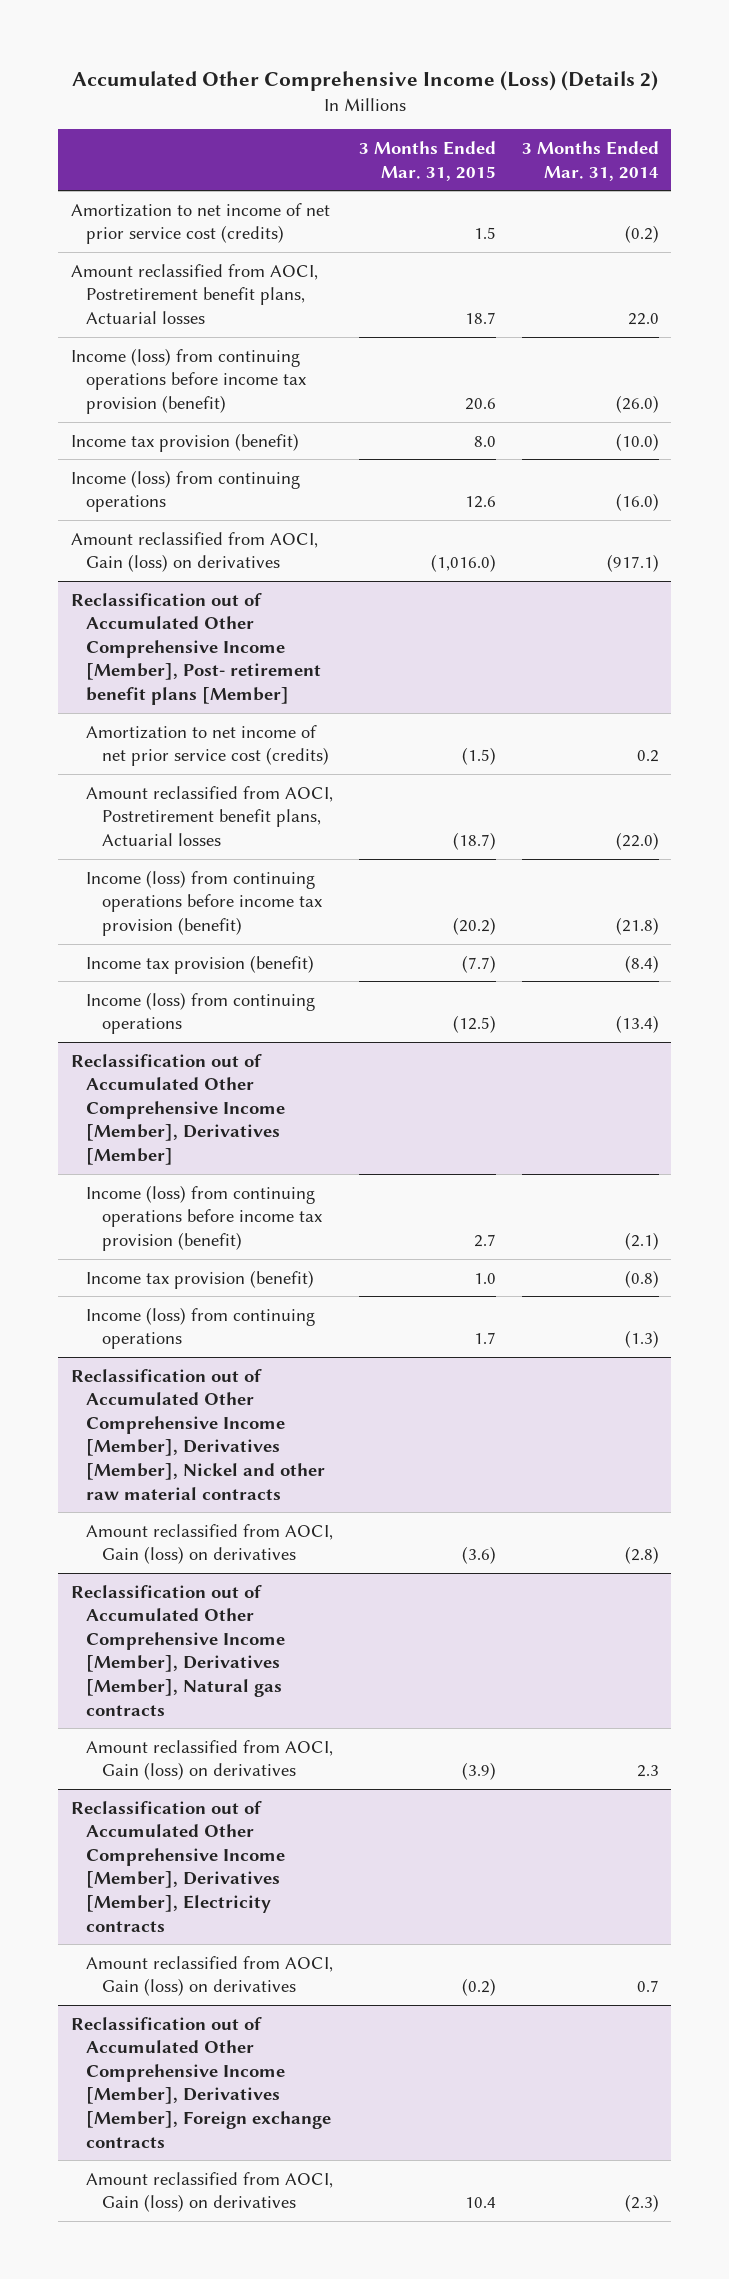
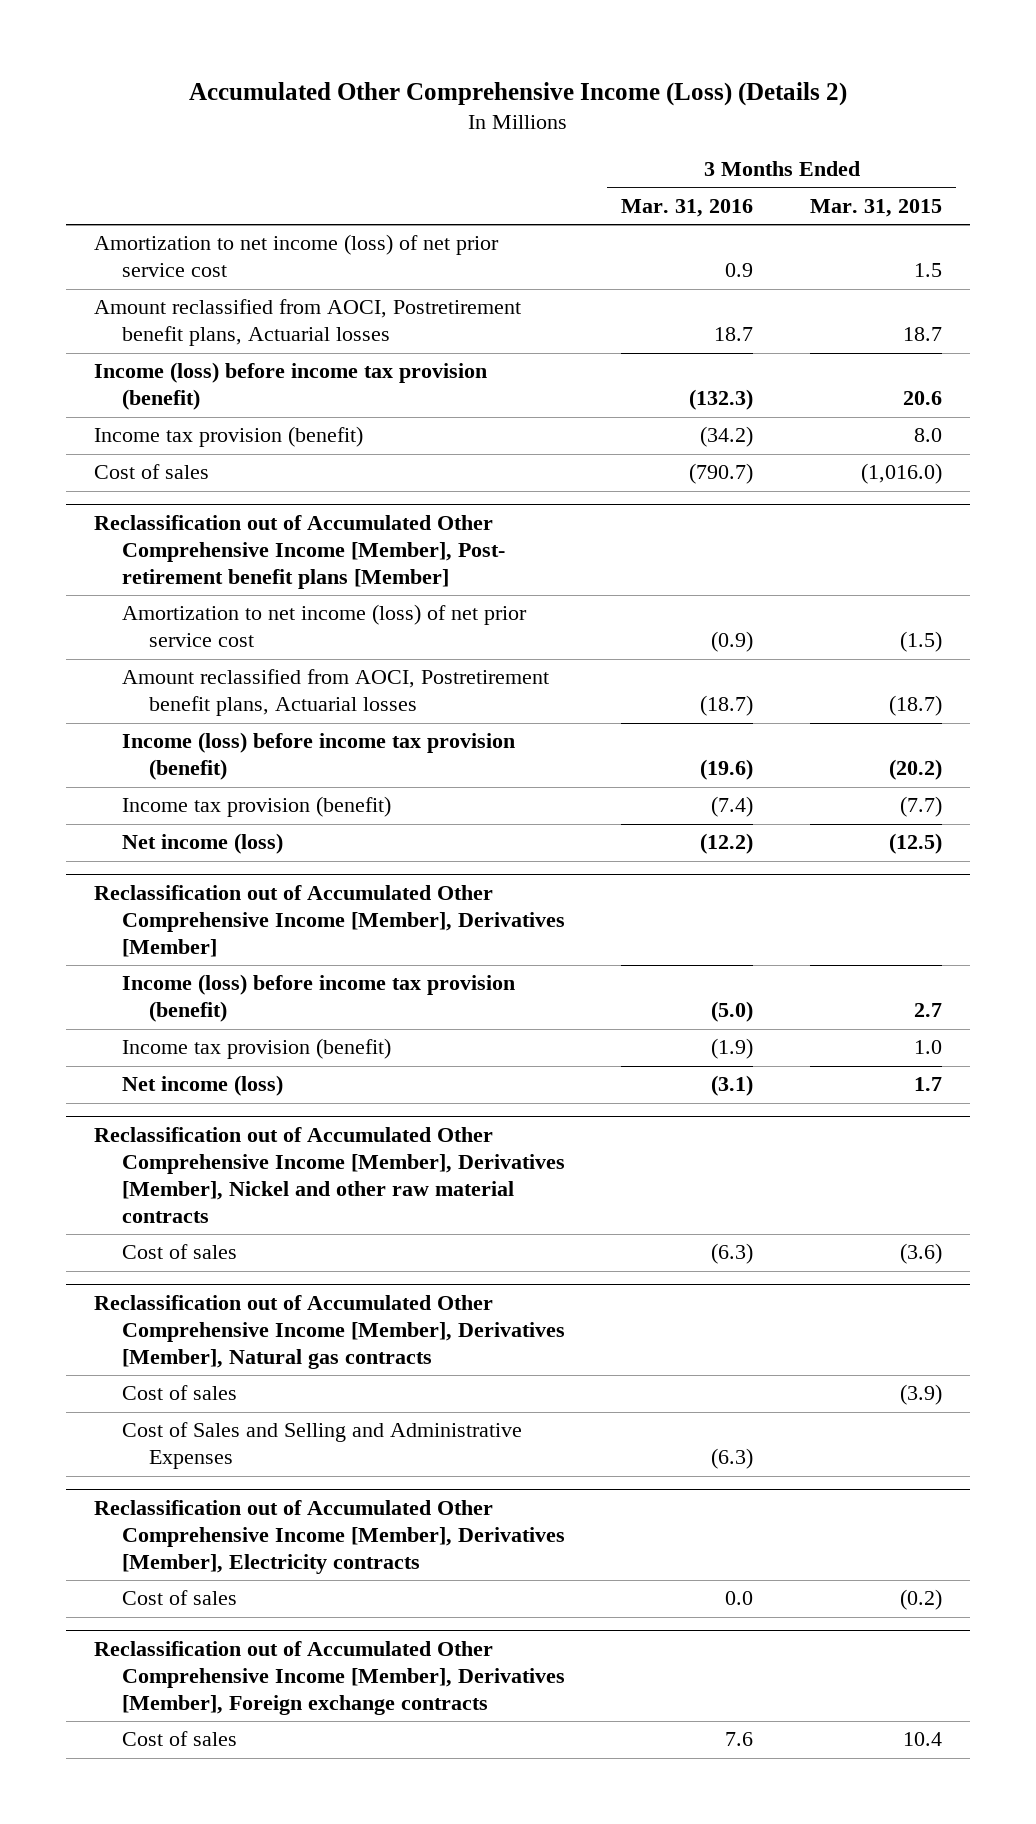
[521,141,659,181] 3 Months Ended Mar. 31, 2014 -> none
none -> [621,199,754,218] Mar. 31, 2016
[70,202,330,245] Amortization to net income of net prior service cost (credits) -> [94,234,500,278] Amortization to net income (loss) of net prior service cost
[70,347,307,414] Income (loss) from continuing operations before income tax provision (benefit) -> [94,362,488,411] Income (loss) before income tax provision (benefit)
[70,469,300,513] Income (loss) from continuing operations -> none
[70,531,318,573] Amount reclassified from AOCI, Gain (loss) on derivatives -> [94,464,210,480] Cost of sales
[86,724,329,767] Amortization to net income of net prior service cost (credits) -> [121,604,527,648] Amortization to net income (loss) of net prior service cost
[86,869,322,936] Income (loss) from continuing operations before income tax provision (benefit) -> [121,732,515,781] Income (loss) before income tax provision (benefit)
[86,991,316,1035] Income (loss) from continuing operations -> [121,833,283,855] Net income (loss)
[86,1184,322,1251] Income (loss) from continuing operations before income tax provision (benefit) -> [121,974,515,1023] Income (loss) before income tax provision (benefit)
[86,1306,316,1350] Income (loss) from continuing operations -> [121,1075,283,1097] Net income (loss)
[86,1523,334,1565] Amount reclassified from AOCI, Gain (loss) on derivatives -> [121,1244,237,1260] Cost of sales
[86,1739,334,1781] Amount reclassified from AOCI, Gain (loss) on derivatives -> [121,1385,237,1401] Cost of sales
none -> [121,1422,522,1470] Cost of Sales and Selling and Administrative Expenses
[86,1955,334,1997] Amount reclassified from AOCI, Gain (loss) on derivatives -> [121,1590,237,1606] Cost of sales
[86,2171,334,2213] Amount reclassified from AOCI, Gain (loss) on derivatives -> [121,1731,237,1747] Cost of sales

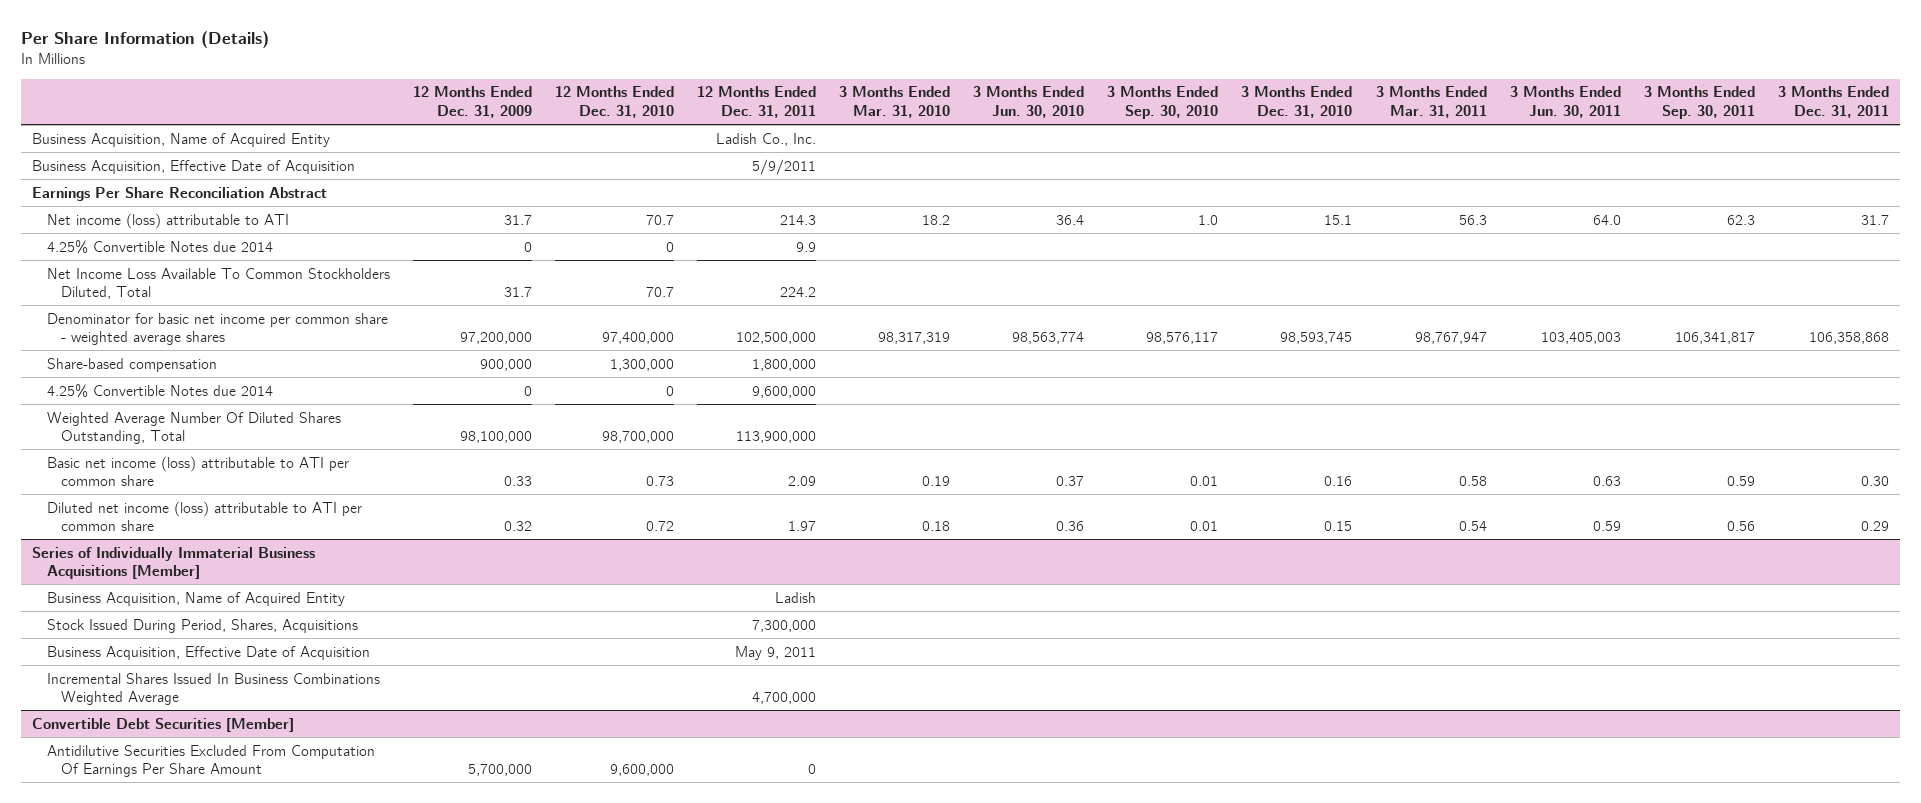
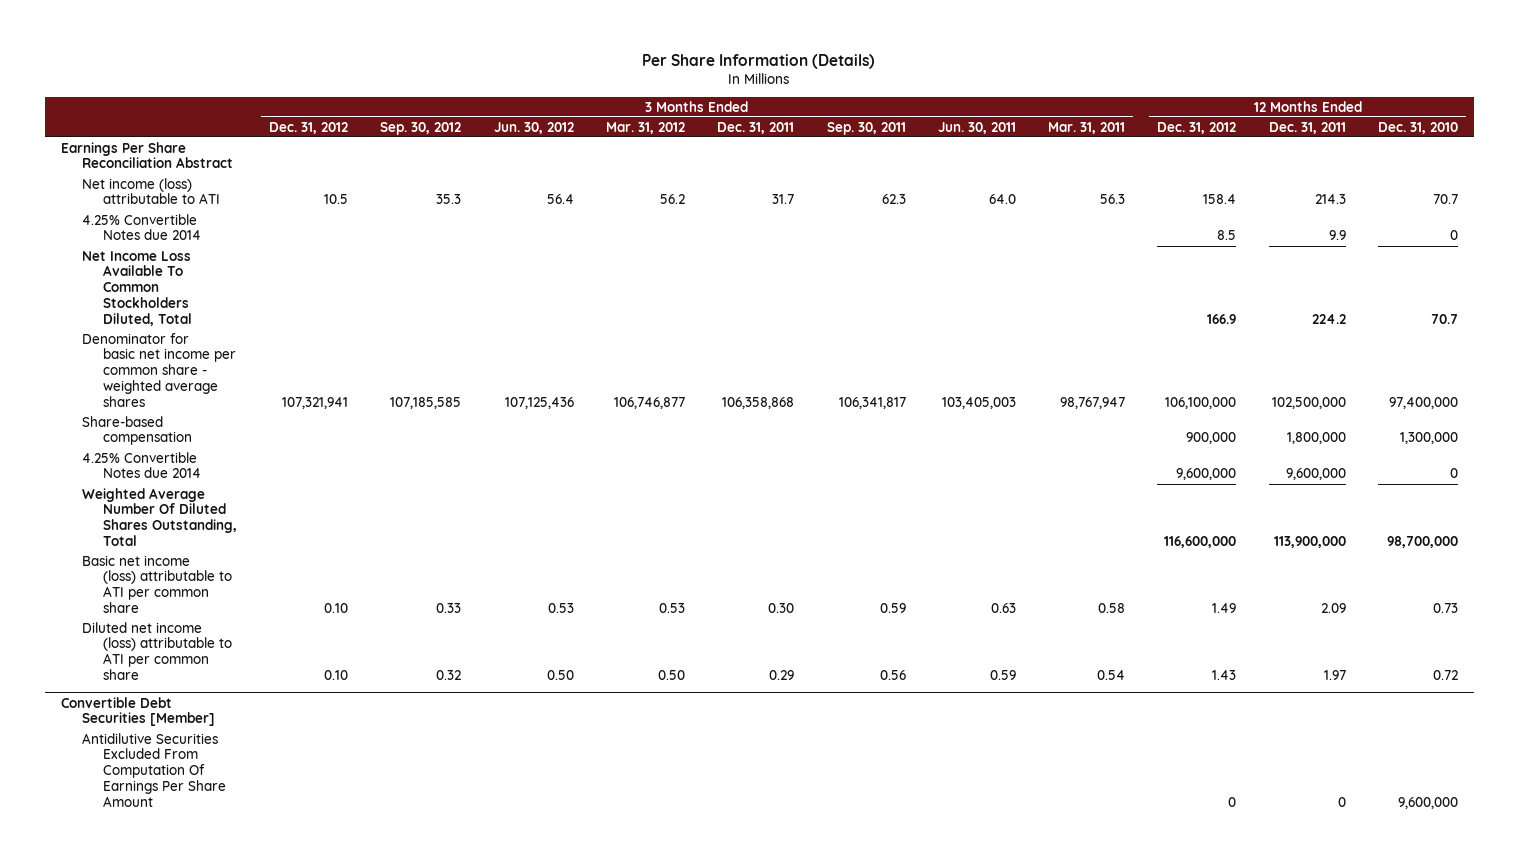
[412,86,532,118] 12 Months Ended Dec. 31, 2009 -> none
[839,86,951,118] 3 Months Ended Mar. 31, 2010 -> none
[973,86,1085,118] 3 Months Ended Jun. 30, 2010 -> none
[1107,86,1219,119] 3 Months Ended Sep. 30, 2010 -> none
[1241,86,1353,118] 3 Months Ended Dec. 31, 2010 -> none
none -> [269,121,349,134] Dec. 31, 2012
none -> [380,121,462,135] Sep. 30, 2012
none -> [493,121,574,134] Jun. 30, 2012
none -> [605,121,685,134] Mar. 31, 2012
none -> [1157,121,1237,134] Dec. 31, 2012
[32,132,331,147] Business Acquisition, Name of Acquired Entity -> none
[32,159,356,174] Business Acquisition, Effective Date of Acquisition -> none
[32,546,316,579] Series of Individually Immaterial Business Acquisitions [Member] -> none
[46,591,345,606] Business Acquisition, Name of Acquired Entity -> none
[46,618,358,633] Stock Issued During Period, Shares, Acquisitions -> none
[46,645,370,660] Business Acquisition, Effective Date of Acquisition -> none
[46,672,380,705] Incremental Shares Issued In Business Combinations Weighted Average -> none

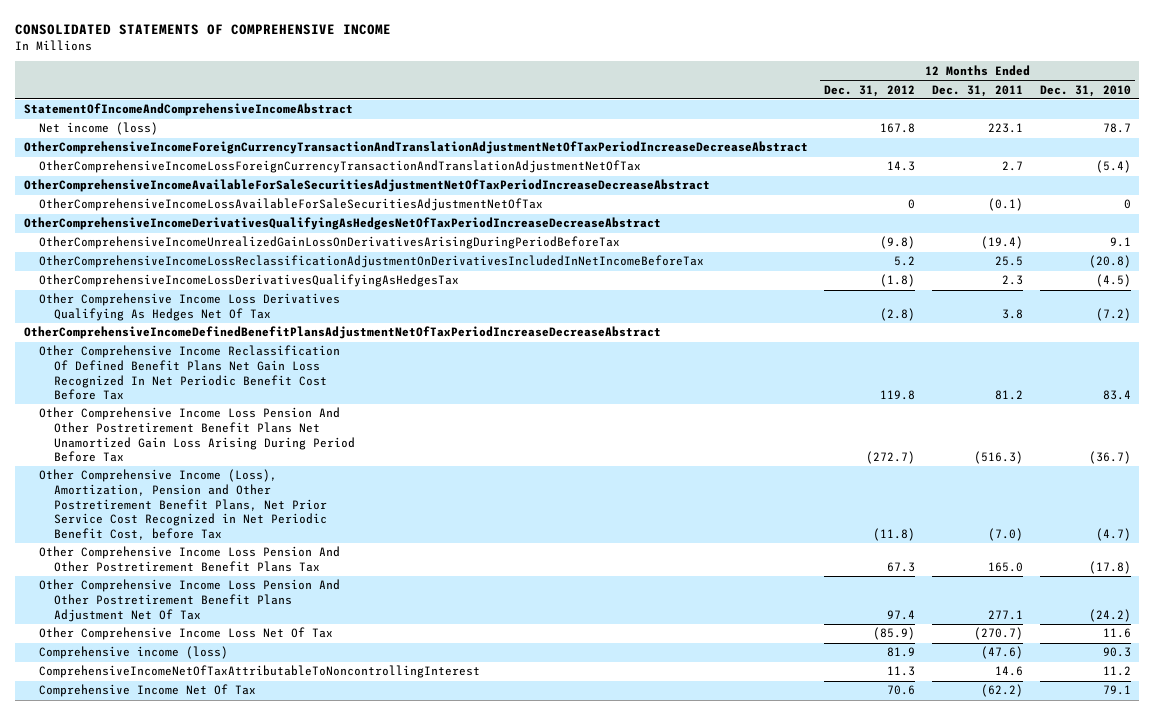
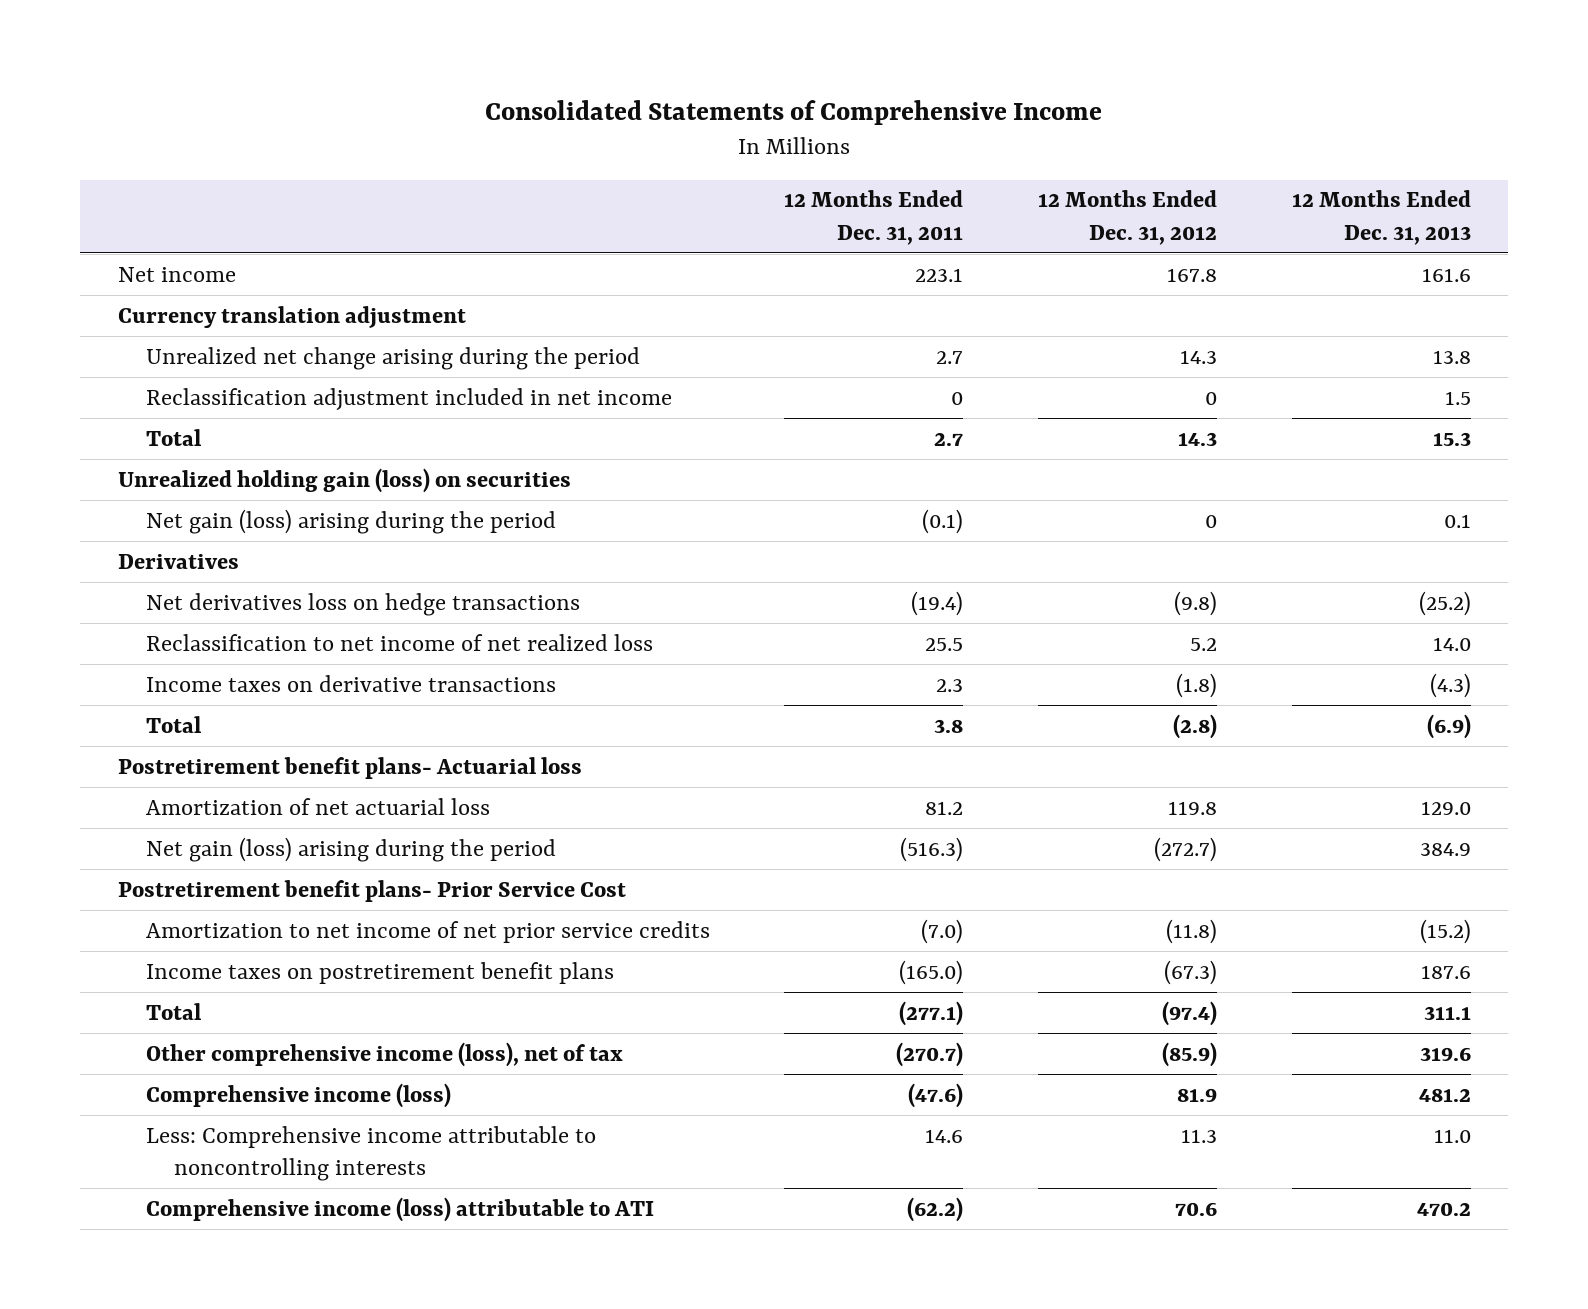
[15,23,392,35] CONSOLIDATED STATEMENTS OF COMPREHENSIVE INCOME -> [485,99,1103,125] Consolidated Statements of Comprehensive Income
[1039,84,1131,97] Dec. 31, 2010 -> none
none -> [1291,190,1471,245] 12 Months Ended Dec. 31, 2013
[23,103,353,117] StatementOfIncomeAndComprehensiveIncomeAbstract -> none
[23,326,661,340] OtherComprehensiveIncomeDefinedBenefitPlansAdjustmentNetOfTaxPeriodIncreaseDecreaseAbstract -> none
[38,579,340,622] Other Comprehensive Income Loss Pension And Other Postretirement Benefit Plans Adjustment Net Of Tax -> none
[38,122,158,136] Net income (loss) -> [117,266,236,282] Net income
[23,141,808,155] OtherComprehensiveIncomeForeignCurrencyTransactionAndTranslationAdjustmentNetOfTaxPeriodIncreaseDecreaseAbstract -> [117,305,466,328] Currency translation adjustment
none -> [145,346,640,370] Unrealized net change arising during the period
none -> [145,387,672,410] Reclassification adjustment included in net income
[38,160,641,174] OtherComprehensiveIncomeLossForeignCurrencyTransactionAndTranslationAdjustmentNetOfTax -> [145,428,201,446] Total
[23,179,710,193] OtherComprehensiveIncomeAvailableForSaleSecuritiesAdjustmentNetOfTaxPeriodIncreaseDecreaseAbstract -> [117,467,571,493] Unrealized holding gain (loss) on securities
[38,198,543,212] OtherComprehensiveIncomeLossAvailableForSaleSecuritiesAdjustmentNetOfTax -> [145,508,556,534] Net gain (loss) arising during the period
[23,217,661,231] OtherComprehensiveIncomeDerivativesQualifyingAsHedgesNetOfTaxPeriodIncreaseDecreaseAbstract -> [117,553,239,569] Derivatives
[38,236,620,250] OtherComprehensiveIncomeUnrealizedGainLossOnDerivativesArisingDuringPeriodBeforeTax -> [145,592,580,616] Net derivatives loss on hedge transactions
[38,255,704,269] OtherComprehensiveIncomeLossReclassificationAdjustmentOnDerivativesIncludedInNetIncomeBeforeTax -> [145,633,653,651] Reclassification to net income of net realized loss
[38,274,459,288] OtherComprehensiveIncomeLossDerivativesQualifyingAsHedgesTax -> [145,674,556,692] Income taxes on derivative transactions
[38,293,340,322] Other Comprehensive Income Loss Derivatives Qualifying As Hedges Net Of Tax -> [145,715,201,733] Total
none -> [117,756,582,779] Postretirement benefit plans- Actuarial loss
[38,345,340,401] Other Comprehensive Income Reclassification Of Defined Benefit Plans Net Gain Loss Recognized In Net Periodic Benefit Cost Before Tax -> [145,797,490,815] Amortization of net actuarial loss
[38,407,356,463] Other Comprehensive Income Loss Pension And Other Postretirement Benefit Plans Net Unamortized Gain Loss Arising During Period Before Tax -> [145,836,556,862] Net gain (loss) arising during the period
none -> [117,879,626,902] Postretirement benefit plans- Prior Service Cost
[38,469,328,540] Other Comprehensive Income (Loss), Amortization, Pension and Other Postretirement Benefit Plans, Net Prior Service Cost Recognized in Net Periodic Benefit Cost, before Tax -> [145,920,710,943] Amortization to net income of net prior service credits
[38,546,340,573] Other Comprehensive Income Loss Pension And Other Postretirement Benefit Plans Tax -> [145,961,614,984] Income taxes on postretirement benefit plans
[887,562,916,573] 67.3 -> [1164,959,1218,985] (67.3)
[988,562,1024,573] 165.0 -> [899,959,964,985] (165.0)
none -> [145,1002,201,1020] Total
[38,627,333,641] Other Comprehensive Income Loss Net Of Tax -> [145,1041,623,1067] Other comprehensive income (loss), net of tax
[38,665,480,679] ComprehensiveIncomeNetOfTaxAttributableToNoncontrollingInterest -> [145,1125,596,1181] Less: Comprehensive income attributable to noncontrolling interests
[38,684,256,698] Comprehensive Income Net Of Tax -> [145,1196,654,1222] Comprehensive income (loss) attributable to ATI

